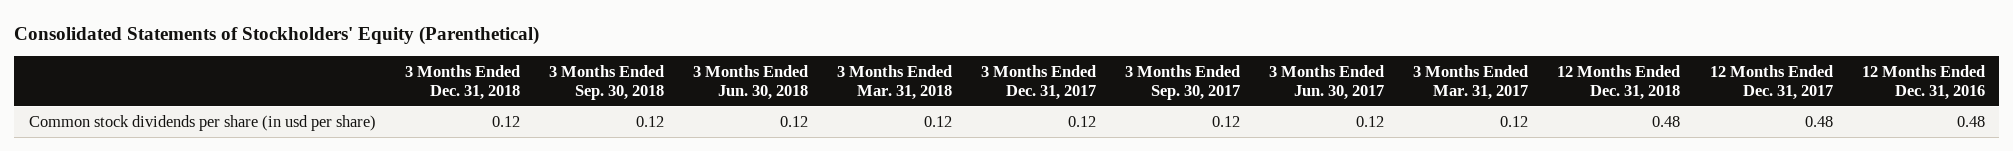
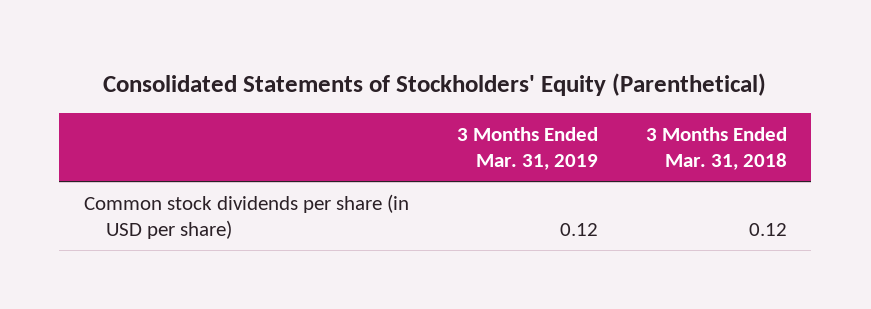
[404,64,520,100] 3 Months Ended Dec. 31, 2018 -> none
[548,64,664,100] 3 Months Ended Sep. 30, 2018 -> none
[692,64,808,100] 3 Months Ended Jun. 30, 2018 -> none
[981,64,1097,100] 3 Months Ended Dec. 31, 2017 -> none
[1125,64,1241,100] 3 Months Ended Sep. 30, 2017 -> none
[1269,64,1385,100] 3 Months Ended Jun. 30, 2017 -> none
[1413,64,1529,100] 3 Months Ended Mar. 31, 2017 -> none
[1557,64,1681,100] 12 Months Ended Dec. 31, 2018 -> none
[1709,64,1833,100] 12 Months Ended Dec. 31, 2017 -> none
[1861,64,1985,100] 12 Months Ended Dec. 31, 2016 -> none
none -> [456,127,598,171] 3 Months Ended Mar. 31, 2019
[28,115,376,132] Common stock dividends per share (in usd per share) -> [83,193,409,239] Common stock dividends per share (in USD per share)

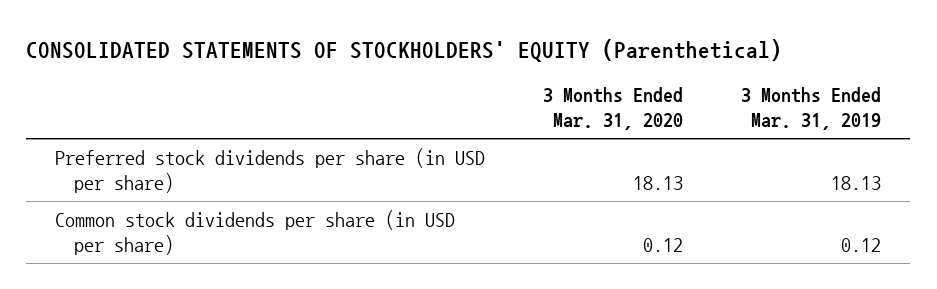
[103,73,767,97] Consolidated Statements of Stockholders' Equity (Parenthetical) -> [26,38,783,62] CONSOLIDATED STATEMENTS OF STOCKHOLDERS' EQUITY (Parenthetical)
[646,127,788,171] 3 Months Ended Mar. 31, 2018 -> none
none -> [543,86,684,130] 3 Months Ended Mar. 31, 2020
none -> [55,147,486,193] Preferred stock dividends per share (in USD per share)

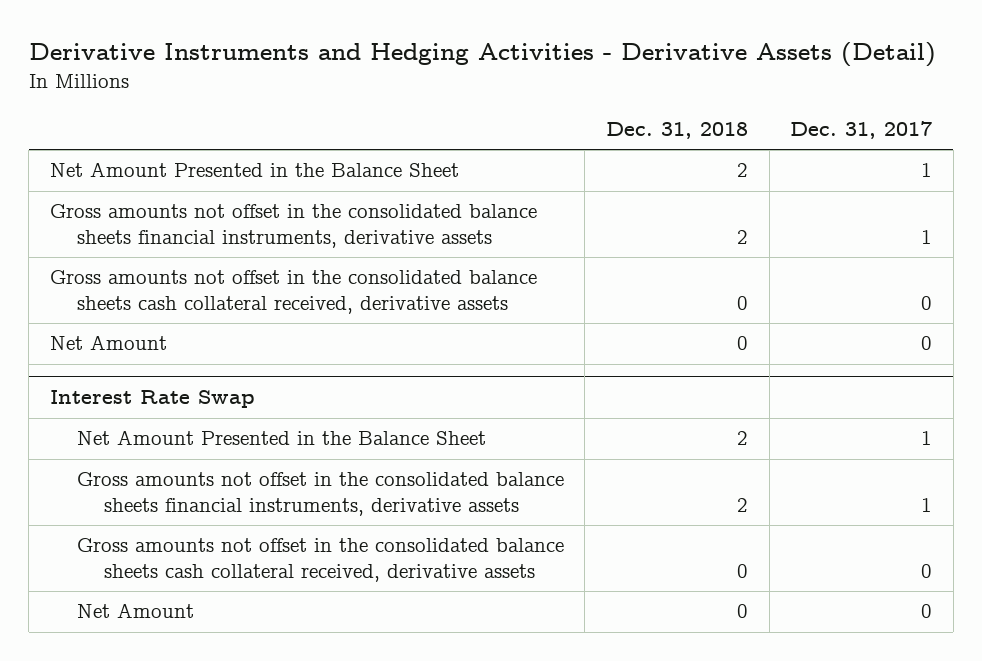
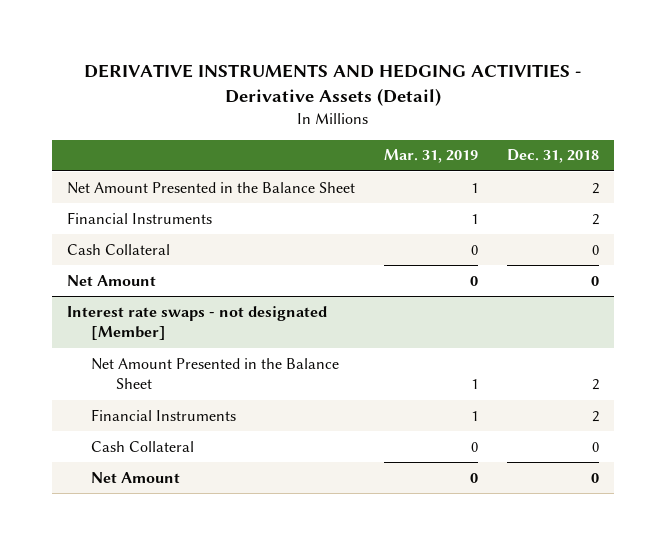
[28,42,936,68] Derivative Instruments and Hedging Activities - Derivative Assets (Detail) -> [84,64,582,107] DERIVATIVE INSTRUMENTS AND HEDGING ACTIVITIES - Derivative Assets (Detail)
[790,120,933,139] Dec. 31, 2017 -> none
none -> [384,149,479,164] Mar. 31, 2019
[49,204,537,248] Gross amounts not offset in the consolidated balance sheets financial instruments, derivative assets -> [66,211,212,224] Financial Instruments
[49,270,537,314] Gross amounts not offset in the consolidated balance sheets cash collateral received, derivative assets -> [66,243,170,255] Cash Collateral
[49,390,255,409] Interest Rate Swap -> [66,305,327,341] Interest rate swaps - not designated [Member]
[76,472,564,516] Gross amounts not offset in the consolidated balance sheets financial instruments, derivative assets -> [91,408,237,421] Financial Instruments
[76,538,564,582] Gross amounts not offset in the consolidated balance sheets cash collateral received, derivative assets -> [91,440,195,452] Cash Collateral

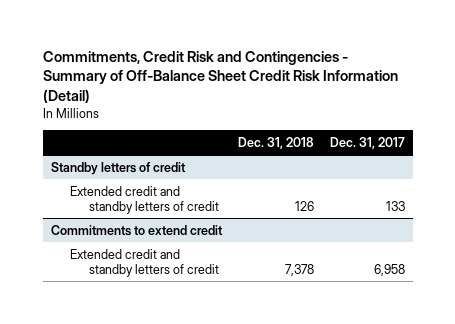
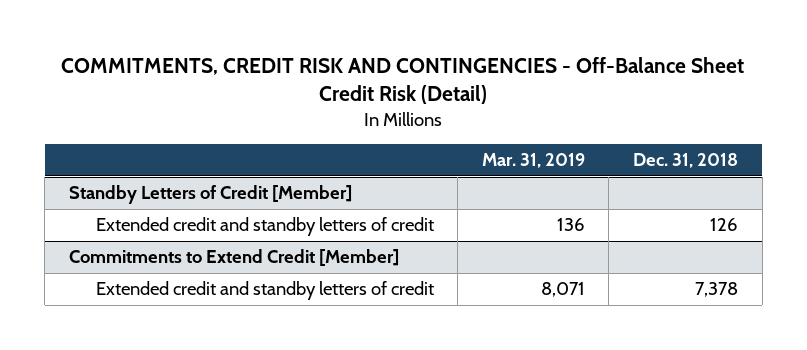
[42,50,398,103] Commitments, Credit Risk and Contingencies - Summary of Off-Balance Sheet Credit Risk Information (Detail) -> [61,56,745,105] COMMITMENTS, CREDIT RISK AND CONTINGENCIES - Off-Balance Sheet Credit Risk (Detail)
[329,136,405,149] Dec. 31, 2017 -> none
none -> [481,153,585,169] Mar. 31, 2019
[50,161,186,175] Standby letters of credit -> [68,185,352,205] Standby Letters of Credit [Member]
[50,224,223,236] Commitments to extend credit -> [68,249,399,267] Commitments to Extend Credit [Member]

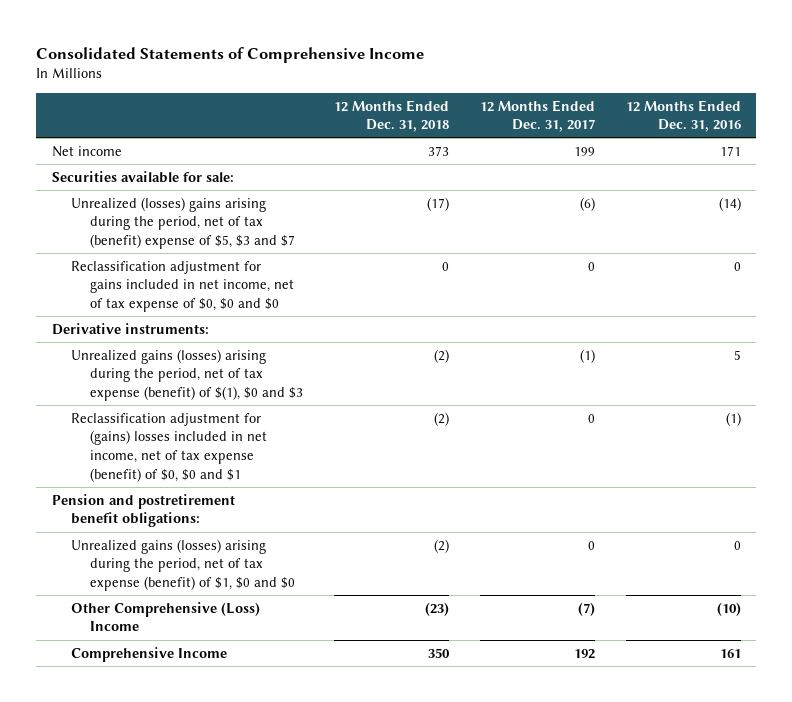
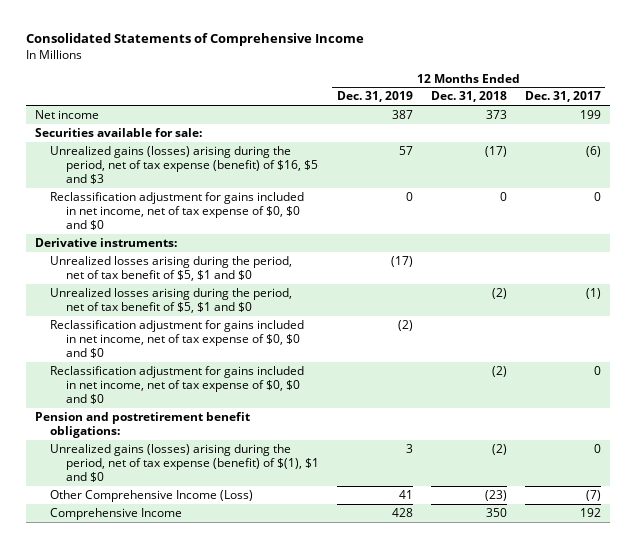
[625,99,741,133] 12 Months Ended Dec. 31, 2016 -> none
none -> [336,91,413,103] Dec. 31, 2019
[70,196,296,250] Unrealized (losses) gains arising during the period, net of tax (benefit) expense of $5, $3 and $7 -> [50,145,318,184] Unrealized gains (losses) arising during the period, net of tax expense (benefit) of $16, $5 and $3
none -> [50,255,293,281] Unrealized losses arising during the period, net of tax benefit of $5, $1 and $0
[70,348,304,402] Unrealized gains (losses) arising during the period, net of tax expense (benefit) of $(1), $0 and $3 -> [50,287,293,313] Unrealized losses arising during the period, net of tax benefit of $5, $1 and $0
none -> [50,319,305,358] Reclassification adjustment for gains included in net income, net of tax expense of $0, $0 and $0
[70,412,268,482] Reclassification adjustment for (gains) losses included in net income, net of tax expense (benefit) of $0, $0 and $1 -> [50,365,305,404] Reclassification adjustment for gains included in net income, net of tax expense of $0, $0 and $0
[70,538,296,592] Unrealized gains (losses) arising during the period, net of tax expense (benefit) of $1, $0 and $0 -> [50,443,319,482] Unrealized gains (losses) arising during the period, net of tax expense (benefit) of $(1), $1 and $0
[70,601,260,632] Other Comprehensive (Loss) Income -> [50,489,254,502] Other Comprehensive Income (Loss)

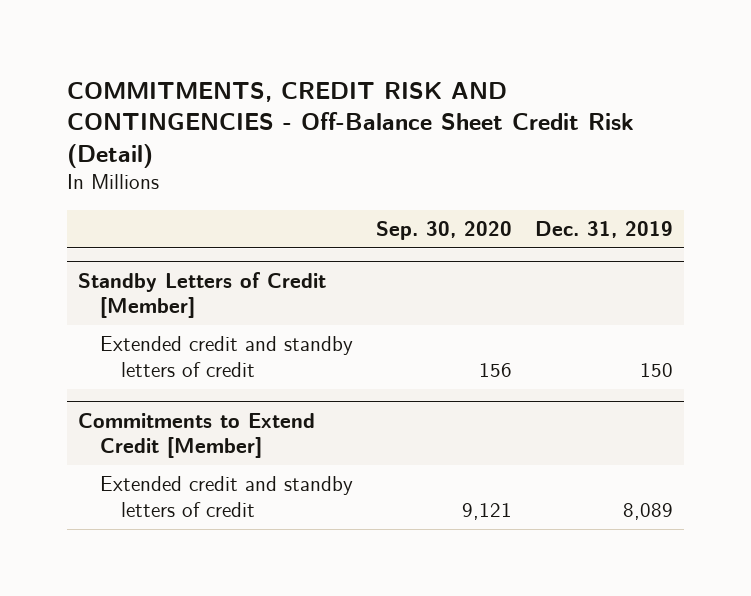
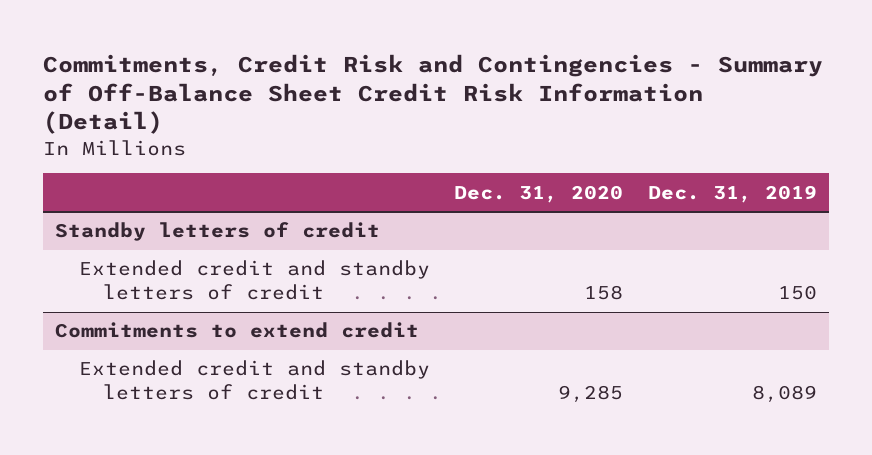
[66,81,634,168] COMMITMENTS, CREDIT RISK AND CONTINGENCIES - Off-Balance Sheet Credit Risk (Detail) -> [42,53,823,135] Commitments, Credit Risk and Contingencies - Summary of Off-Balance Sheet Credit Risk Information (Detail)
[375,220,512,240] Sep. 30, 2020 -> none
none -> [454,184,624,203] Dec. 31, 2020
[78,271,327,319] Standby Letters of Credit [Member] -> [55,222,381,242] Standby letters of credit
[78,412,316,459] Commitments to Extend Credit [Member] -> [55,322,420,339] Commitments to extend credit

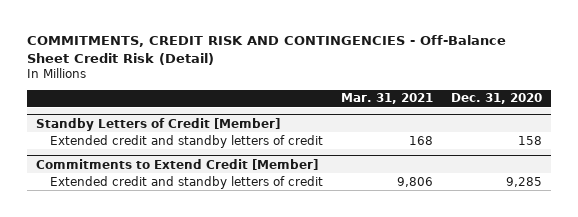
[42,53,823,135] Commitments, Credit Risk and Contingencies - Summary of Off-Balance Sheet Credit Risk Information (Detail) -> [27,35,507,65] COMMITMENTS, CREDIT RISK AND CONTINGENCIES - Off-Balance Sheet Credit Risk (Detail)
[647,184,817,203] Dec. 31, 2019 -> none
none -> [340,93,433,105] Mar. 31, 2021
[55,222,381,242] Standby letters of credit -> [36,117,281,131] Standby Letters of Credit [Member]
[55,322,420,339] Commitments to extend credit -> [36,158,319,170] Commitments to Extend Credit [Member]

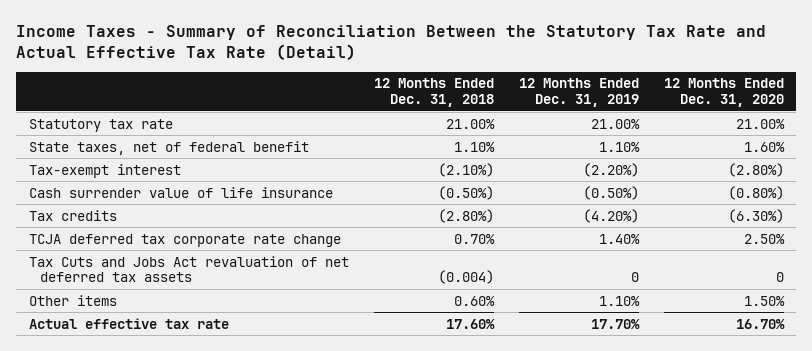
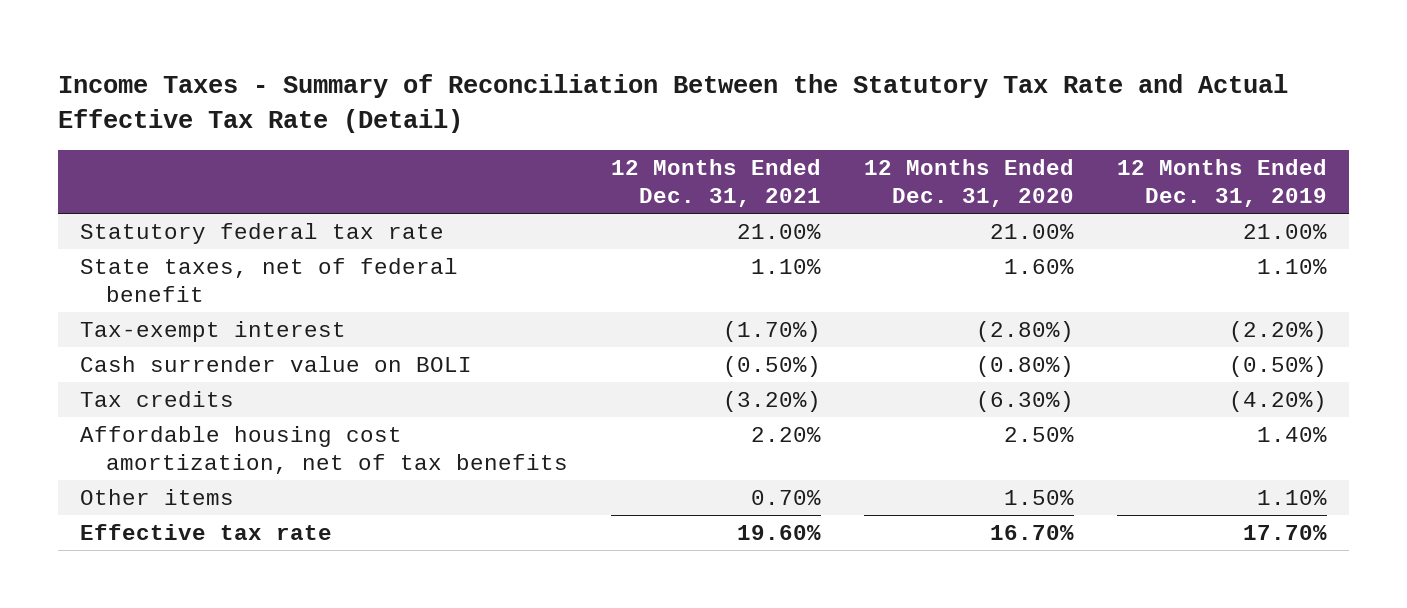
[373,78,494,107] 12 Months Ended Dec. 31, 2018 -> none
none -> [611,158,822,208] 12 Months Ended Dec. 31, 2021
[28,118,173,132] Statutory tax rate -> [79,222,444,244] Statutory federal tax rate
[28,186,333,198] Cash surrender value of life insurance -> [79,355,472,372] Cash surrender value on BOLI
[28,255,349,283] Tax Cuts and Jobs Act revaluation of net deferred tax assets -> none
[28,233,341,247] TCJA deferred tax corporate rate change -> [79,425,569,475] Affordable housing cost amortization, net of tax benefits
[28,317,229,329] Actual effective tax rate -> [79,523,332,540] Effective tax rate

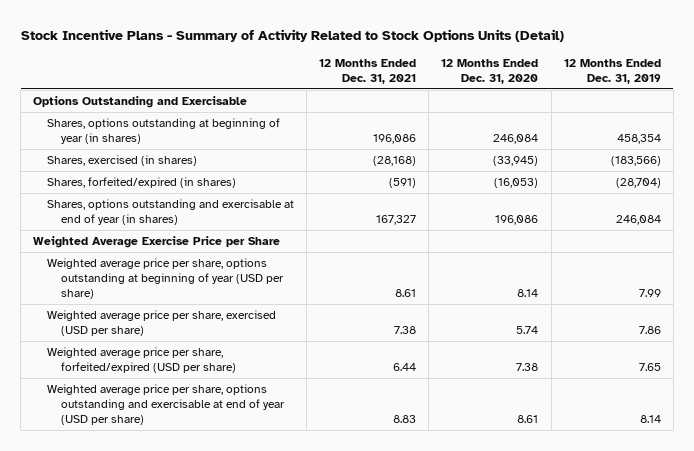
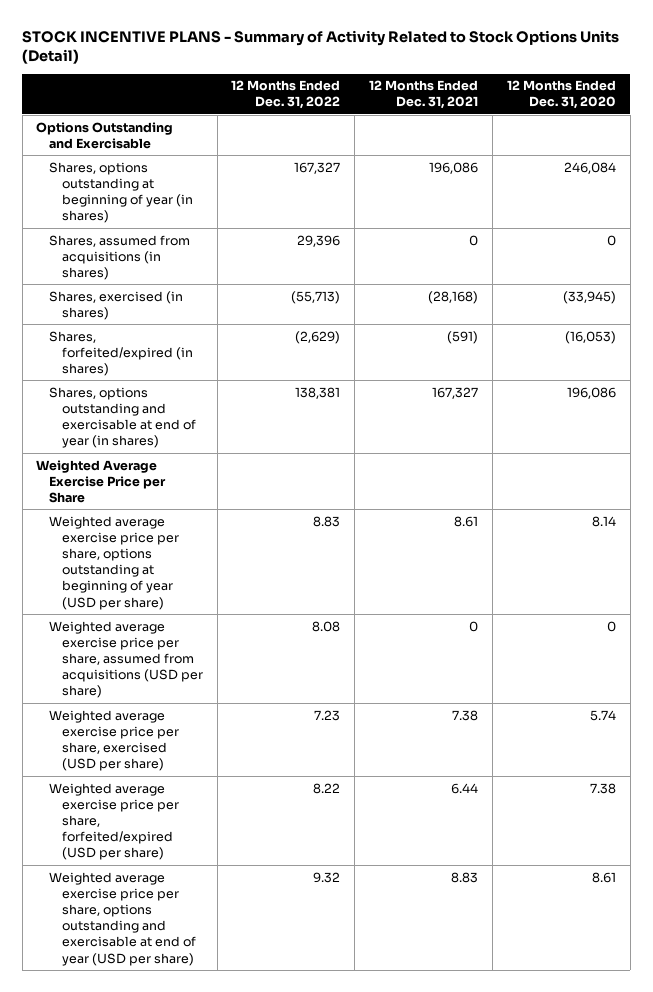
[20,28,564,42] Stock Incentive Plans - Summary of Activity Related to Stock Options Units (Detail) -> [22,29,620,65] STOCK INCENTIVE PLANS - Summary of Activity Related to Stock Options Units (Detail)
[563,58,661,84] 12 Months Ended Dec. 31, 2019 -> none
none -> [231,80,341,110] 12 Months Ended Dec. 31, 2022
none -> [49,234,191,281] Shares, assumed from acquisitions (in shares)
[47,258,285,299] Weighted average price per share, options outstanding at beginning of year (USD per share) -> [49,515,179,610] Weighted average exercise price per share, options outstanding at beginning of year (USD per share)
none -> [49,620,203,699] Weighted average exercise price per share, assumed from acquisitions (USD per share)
[47,310,277,337] Weighted average price per share, exercised (USD per share) -> [49,709,179,772] Weighted average exercise price per share, exercised (USD per share)
[47,347,237,374] Weighted average price per share, forfeited/expired (USD per share) -> [49,782,179,861] Weighted average exercise price per share, forfeited/expired (USD per share)
[47,384,286,425] Weighted average price per share, options outstanding and exercisable at end of year (USD per share) -> [49,871,196,966] Weighted average exercise price per share, options outstanding and exercisable at end of year (USD per share)

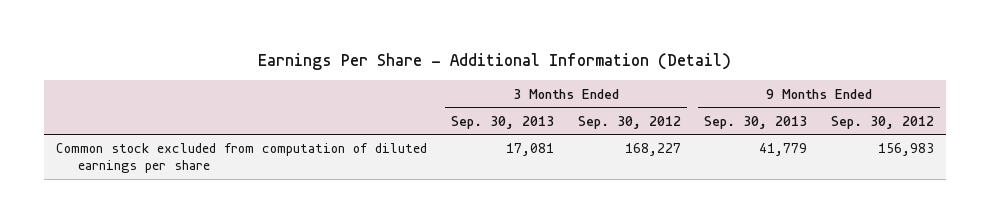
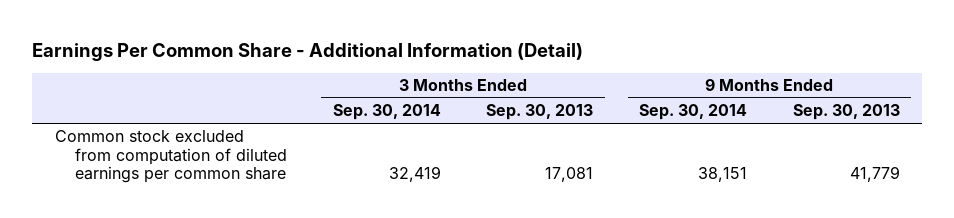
[258,53,732,71] Earnings Per Share - Additional Information (Detail) -> [31,42,583,61] Earnings Per Common Share - Additional Information (Detail)
[577,115,681,129] Sep. 30, 2012 -> none
[831,115,935,129] Sep. 30, 2012 -> none
none -> [332,104,441,121] Sep. 30, 2014
none -> [638,104,747,121] Sep. 30, 2014
[55,143,427,174] Common stock excluded from computation of diluted earnings per share -> [54,130,288,184] Common stock excluded from computation of diluted earnings per common share

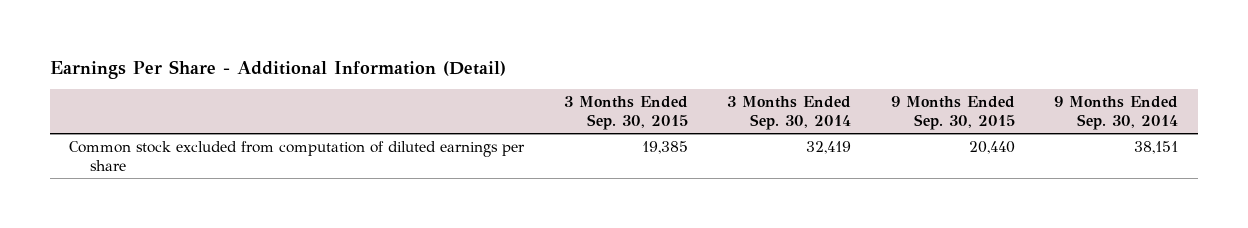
[31,42,583,61] Earnings Per Common Share - Additional Information (Detail) -> [49,59,506,79] Earnings Per Share - Additional Information (Detail)
[486,104,594,121] Sep. 30, 2013 -> none
[792,104,900,121] Sep. 30, 2013 -> none
none -> [563,96,688,131] 3 Months Ended Sep. 30, 2015
none -> [890,96,1015,131] 9 Months Ended Sep. 30, 2015
[54,130,288,184] Common stock excluded from computation of diluted earnings per common share -> [69,141,526,171] Common stock excluded from computation of diluted earnings per share

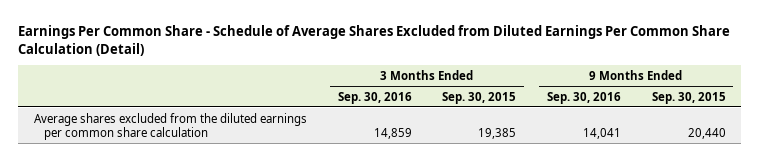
[49,59,506,79] Earnings Per Share - Additional Information (Detail) -> [18,25,731,56] Earnings Per Common Share - Schedule of Average Shares Excluded from Diluted Earnings Per Common Share Calculation (Detail)
[727,96,852,131] 3 Months Ended Sep. 30, 2014 -> none
[1054,96,1179,131] 9 Months Ended Sep. 30, 2014 -> none
none -> [337,91,412,104] Sep. 30, 2016
none -> [546,91,621,104] Sep. 30, 2016
[69,141,526,171] Common stock excluded from computation of diluted earnings per share -> [33,112,307,140] Average shares excluded from the diluted earnings per common share calculation

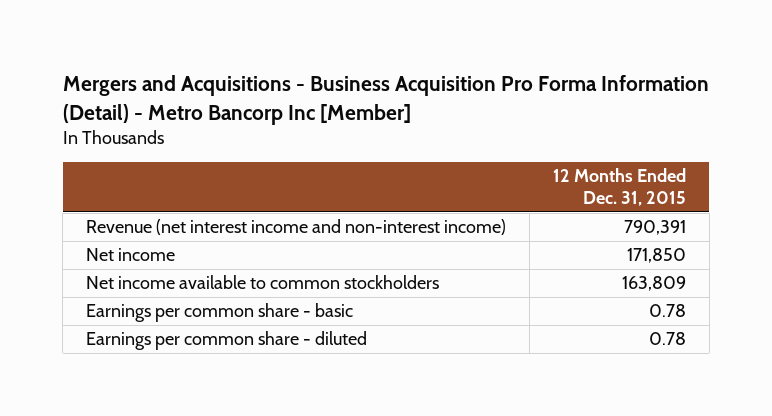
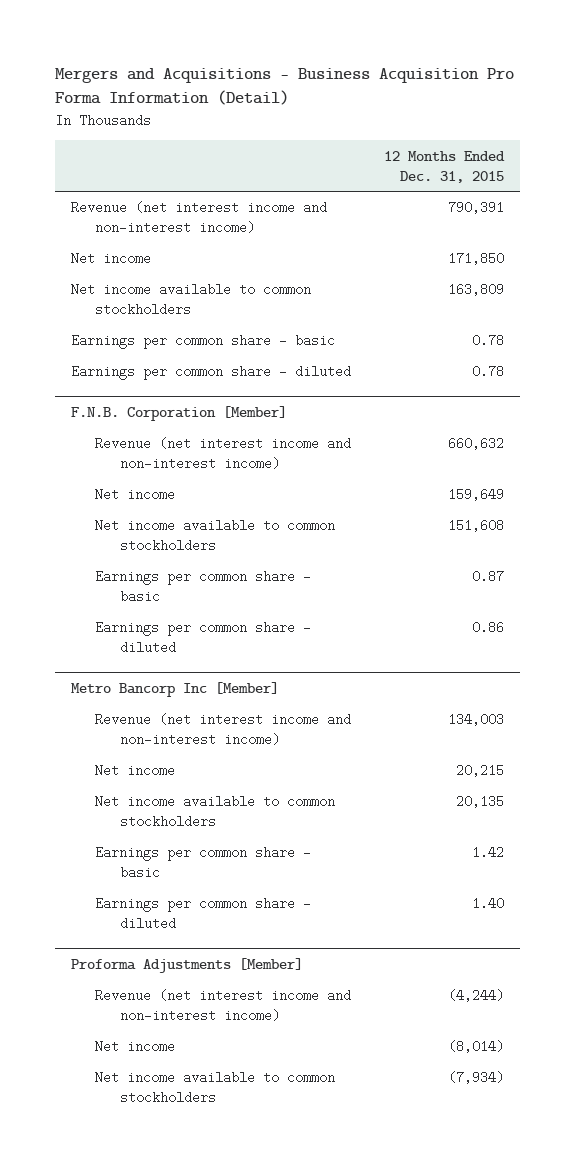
[62,75,709,125] Mergers and Acquisitions - Business Acquisition Pro Forma Information (Detail) - Metro Bancorp Inc [Member] -> [54,67,514,106] Mergers and Acquisitions - Business Acquisition Pro Forma Information (Detail)
none -> [70,406,287,422] F.N.B. Corporation [Member]
none -> [95,437,352,471] Revenue (net interest income and non-interest income)
none -> [95,488,176,502] Net income
none -> [95,519,336,553] Net income available to common stockholders
none -> [95,570,312,604] Earnings per common share - basic
none -> [95,621,312,655] Earnings per common share - diluted
none -> [70,682,279,698] Metro Bancorp Inc [Member]
none -> [95,713,352,747] Revenue (net interest income and non-interest income)
none -> [95,764,176,778] Net income
none -> [95,795,336,829] Net income available to common stockholders
none -> [95,846,312,880] Earnings per common share - basic
none -> [95,897,312,931] Earnings per common share - diluted
none -> [70,958,303,974] Proforma Adjustments [Member]
none -> [95,989,352,1023] Revenue (net interest income and non-interest income)
none -> [95,1040,176,1054] Net income
none -> [95,1071,336,1105] Net income available to common stockholders

